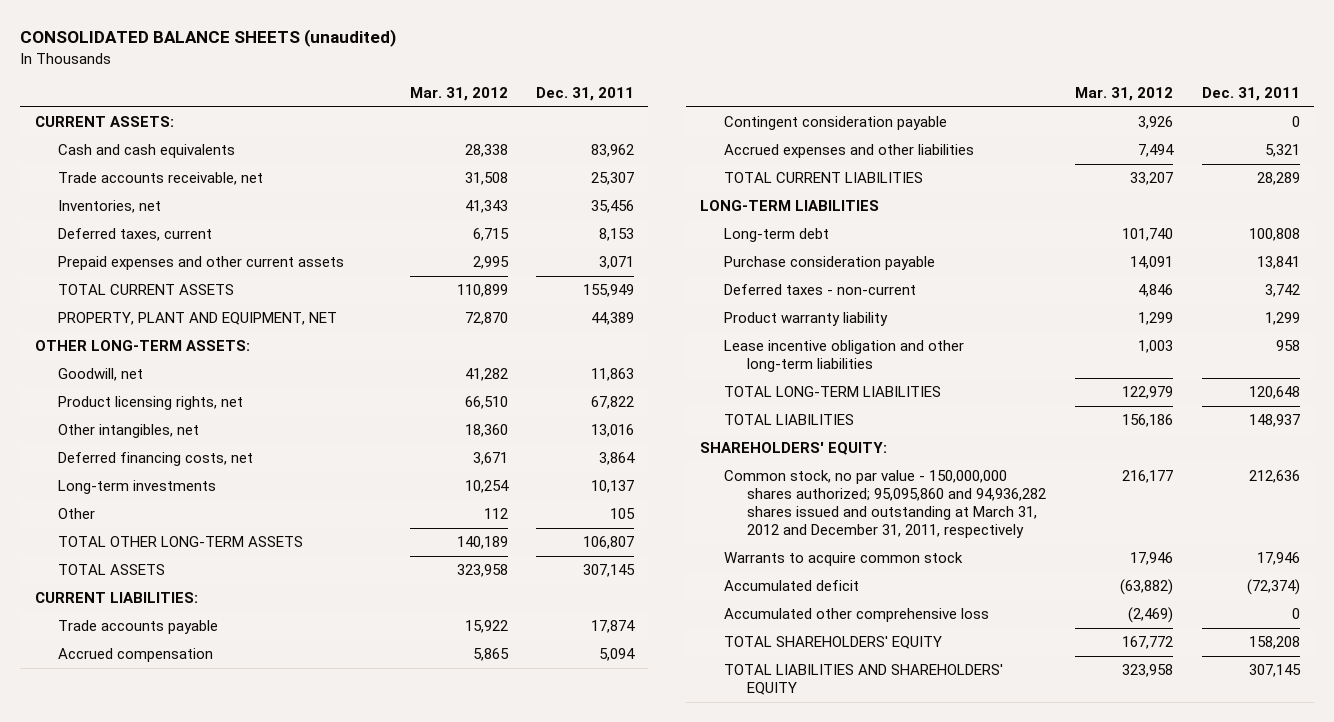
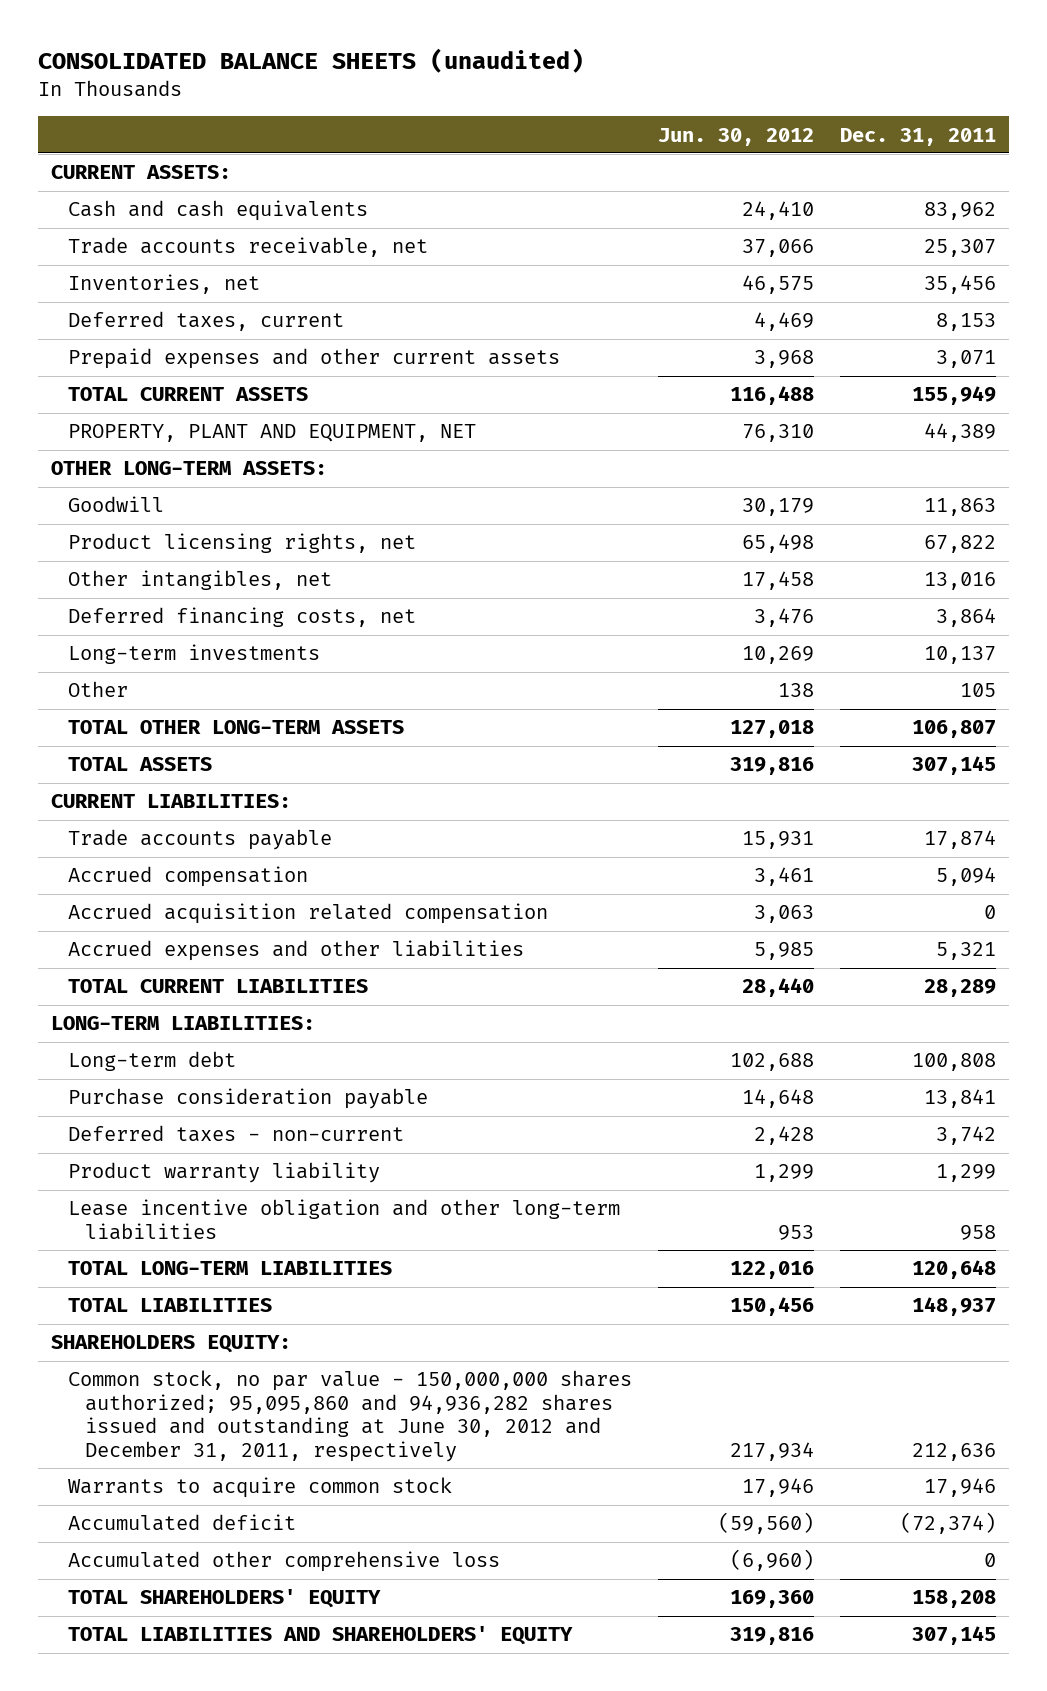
[409,87,508,102] Mar. 31, 2012 -> none
none -> [657,127,814,146] Jun. 30, 2012
[58,368,144,382] Goodwill, net -> [67,496,164,513] Goodwill
[723,116,947,131] Contingent consideration payable -> none
none -> [67,903,548,925] Accrued acquisition related compensation
[700,200,880,212] LONG-TERM LIABILITIES -> [50,1016,315,1031] LONG-TERM LIABILITIES:
[700,442,888,456] SHAREHOLDERS' EQUITY: -> [50,1335,291,1354] SHAREHOLDERS EQUITY:
[723,470,1047,539] Common stock, no par value - 150,000,000 shares authorized; 95,095,860 and 94,936,282 shares issued and outstanding at March 31, 2012 and December 31, 2011, respectively -> [67,1370,632,1462] Common stock, no par value - 150,000,000 shares authorized; 95,095,860 and 94,936,282 shares issued and outstanding at June 30, 2012 and December 31, 2011, respectively

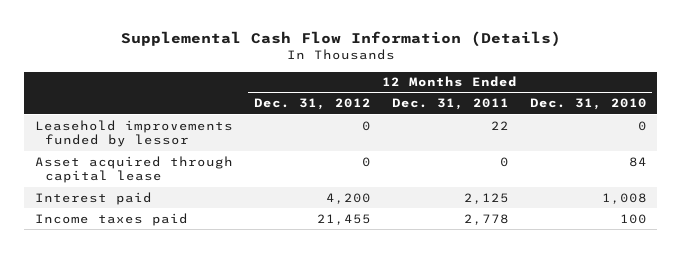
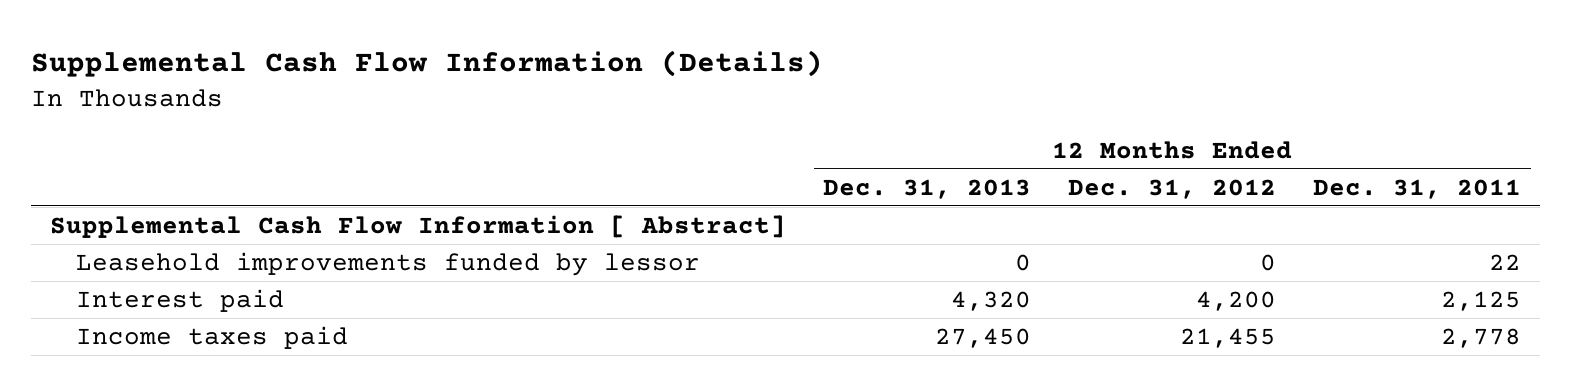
[529,98,647,111] Dec. 31, 2010 -> none
none -> [822,178,1031,199] Dec. 31, 2013
none -> [49,214,786,238] Supplemental Cash Flow Information [ Abstract]
[34,155,233,184] Asset acquired through capital lease -> none

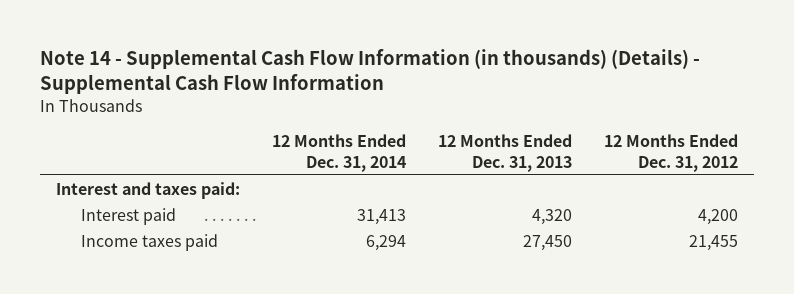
[30,50,823,78] Supplemental Cash Flow Information (Details) -> [39,49,700,95] Note 14 - Supplemental Cash Flow Information (in thousands) (Details) - Supplemental Cash Flow Information
[1313,178,1522,199] Dec. 31, 2011 -> none
none -> [271,134,406,172] 12 Months Ended Dec. 31, 2014
[49,214,786,238] Supplemental Cash Flow Information [ Abstract] -> none
[76,251,701,276] Leasehold improvements funded by lessor -> none
none -> [55,181,240,199] Interest and taxes paid:

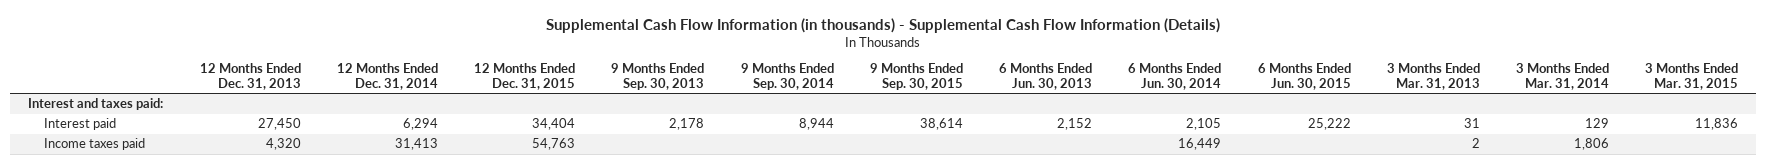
[39,49,700,95] Note 14 - Supplemental Cash Flow Information (in thousands) (Details) - Supplemental Cash Flow Information -> [546,17,1221,33] Supplemental Cash Flow Information (in thousands) - Supplemental Cash Flow Information (Details)
[604,134,739,172] 12 Months Ended Dec. 31, 2012 -> none
none -> [474,63,576,90] 12 Months Ended Dec. 31, 2015
none -> [611,63,705,90] 9 Months Ended Sep. 30, 2013
none -> [740,63,834,90] 9 Months Ended Sep. 30, 2014
none -> [869,63,963,90] 9 Months Ended Sep. 30, 2015
none -> [999,63,1093,90] 6 Months Ended Jun. 30, 2013
none -> [1128,63,1222,90] 6 Months Ended Jun. 30, 2014
none -> [1257,63,1351,90] 6 Months Ended Jun. 30, 2015
none -> [1386,63,1480,90] 3 Months Ended Mar. 31, 2013
none -> [1516,63,1610,90] 3 Months Ended Mar. 31, 2014
none -> [1645,63,1739,90] 3 Months Ended Mar. 31, 2015
[356,208,406,225] 31,413 -> [402,118,438,131] 6,294
[531,208,572,225] 4,320 -> [257,118,301,131] 27,450
[365,234,406,251] 6,294 -> [394,138,438,151] 31,413
[522,234,572,251] 27,450 -> [265,138,301,151] 4,320

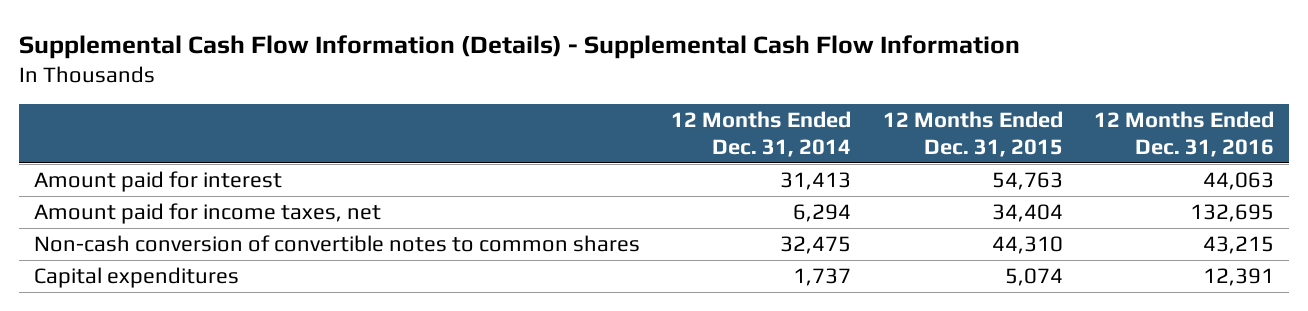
[546,17,1221,33] Supplemental Cash Flow Information (in thousands) - Supplemental Cash Flow Information (Details) -> [18,34,1020,59] Supplemental Cash Flow Information (Details) - Supplemental Cash Flow Information
[199,63,301,90] 12 Months Ended Dec. 31, 2013 -> none
[611,63,705,90] 9 Months Ended Sep. 30, 2013 -> none
[740,63,834,90] 9 Months Ended Sep. 30, 2014 -> none
[869,63,963,90] 9 Months Ended Sep. 30, 2015 -> none
[999,63,1093,90] 6 Months Ended Jun. 30, 2013 -> none
[1128,63,1222,90] 6 Months Ended Jun. 30, 2014 -> none
[1257,63,1351,90] 6 Months Ended Jun. 30, 2015 -> none
[1386,63,1480,90] 3 Months Ended Mar. 31, 2013 -> none
[1516,63,1610,90] 3 Months Ended Mar. 31, 2014 -> none
[1645,63,1739,90] 3 Months Ended Mar. 31, 2015 -> none
none -> [1093,111,1274,157] 12 Months Ended Dec. 31, 2016
[28,98,164,111] Interest and taxes paid: -> none
[44,118,117,131] Interest paid -> [34,171,283,193] Amount paid for interest
[402,118,438,131] 6,294 -> [780,172,852,191] 31,413
[532,118,576,131] 34,404 -> [991,172,1063,191] 54,763
[44,138,146,151] Income taxes paid -> [34,203,382,225] Amount paid for income taxes, net
[394,138,438,151] 31,413 -> [793,204,852,223] 6,294
[532,138,576,151] 54,763 -> [991,204,1063,223] 34,404
none -> [34,235,641,253] Non-cash conversion of convertible notes to common shares
none -> [34,267,240,289] Capital expenditures

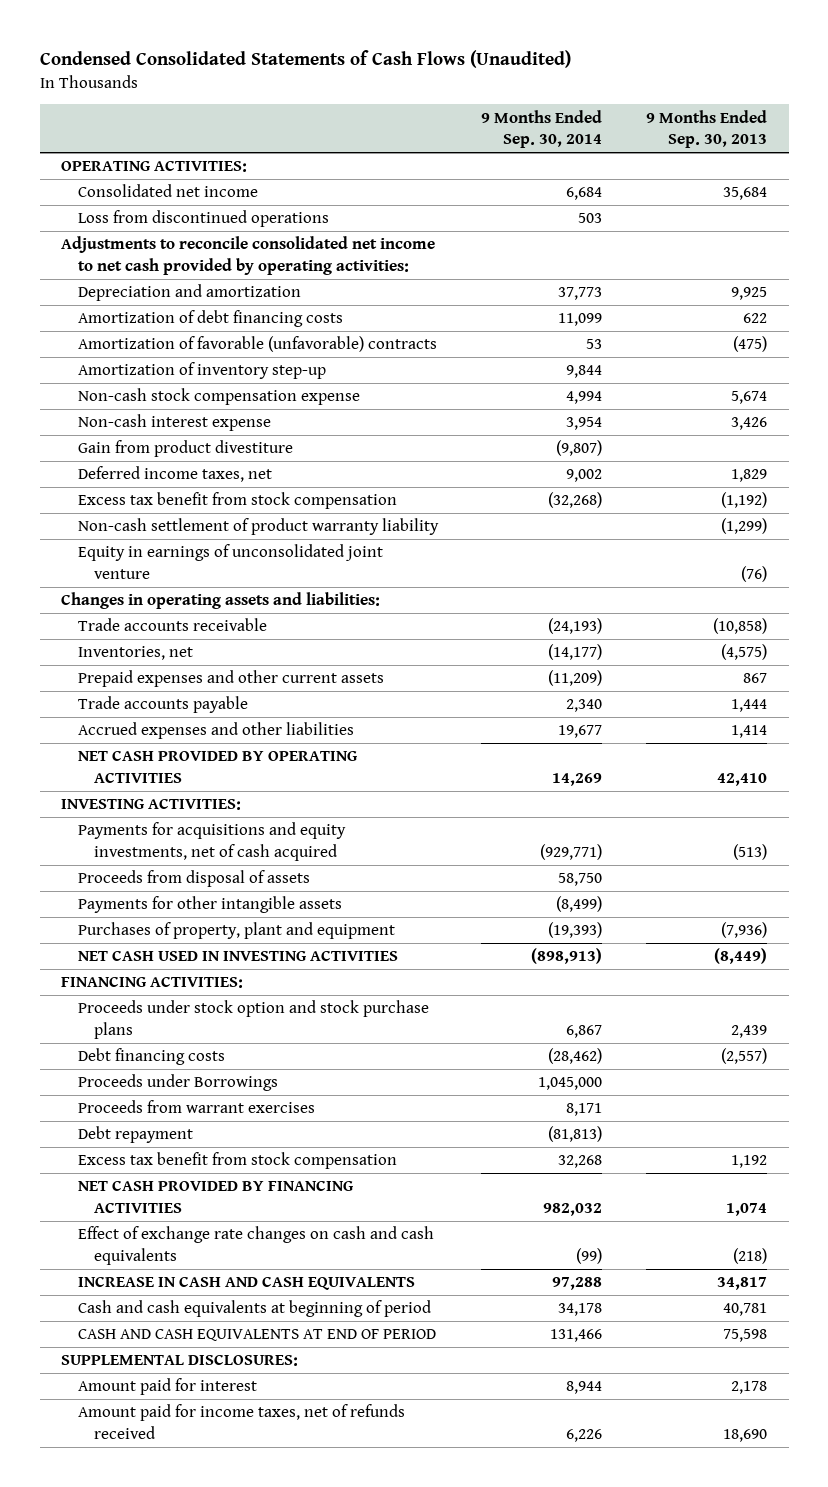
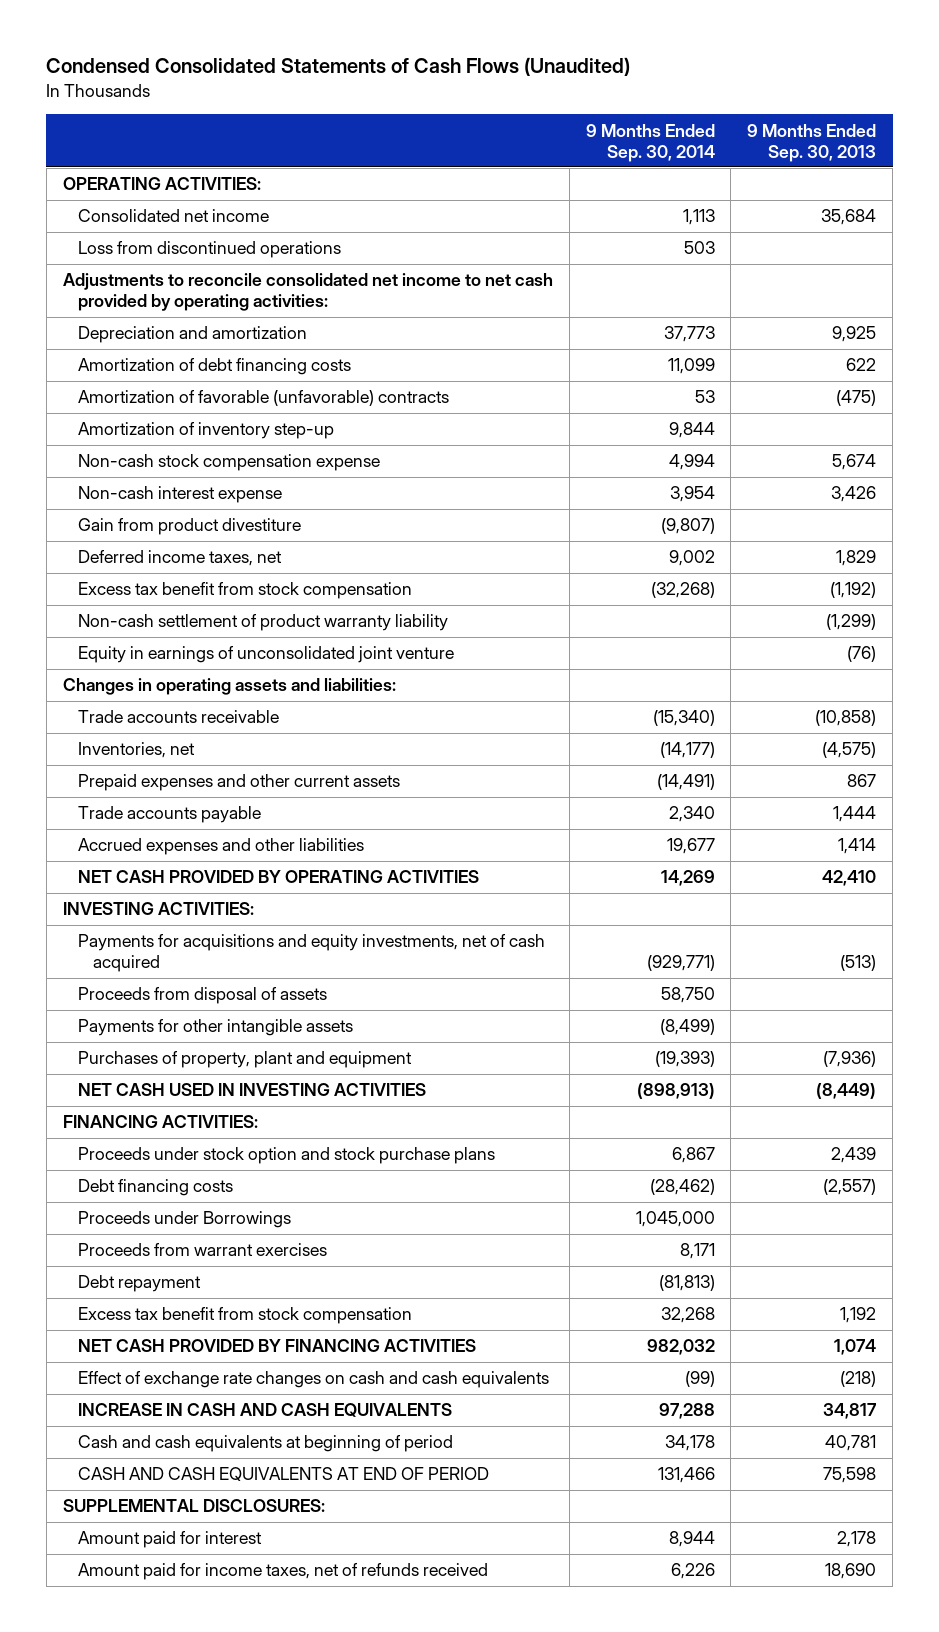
[566,187,603,201] 6,684 -> [682,209,715,226] 1,113
[548,618,603,635] (24,193) -> [652,710,715,727] (15,340)
[548,670,603,687] (11,209) -> [656,774,715,791] (14,491)

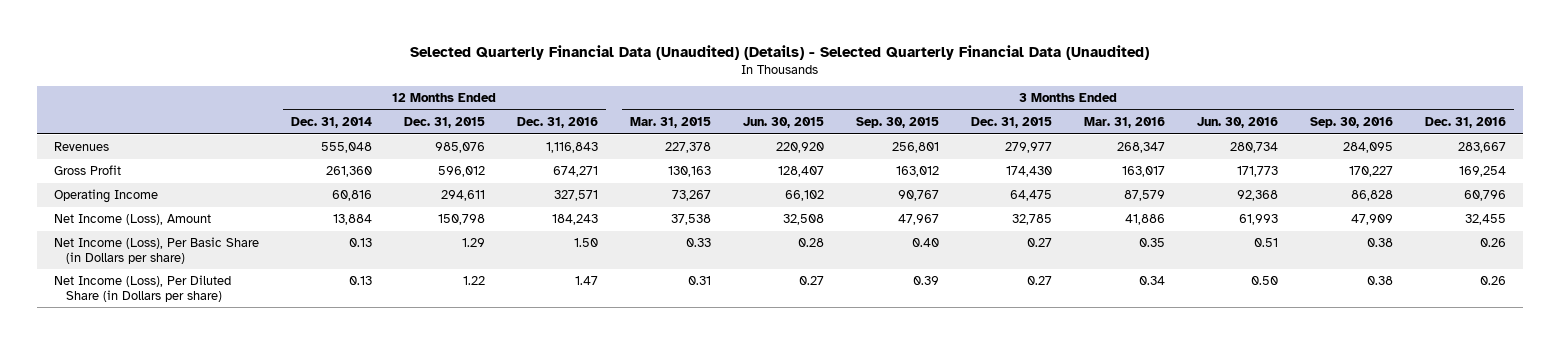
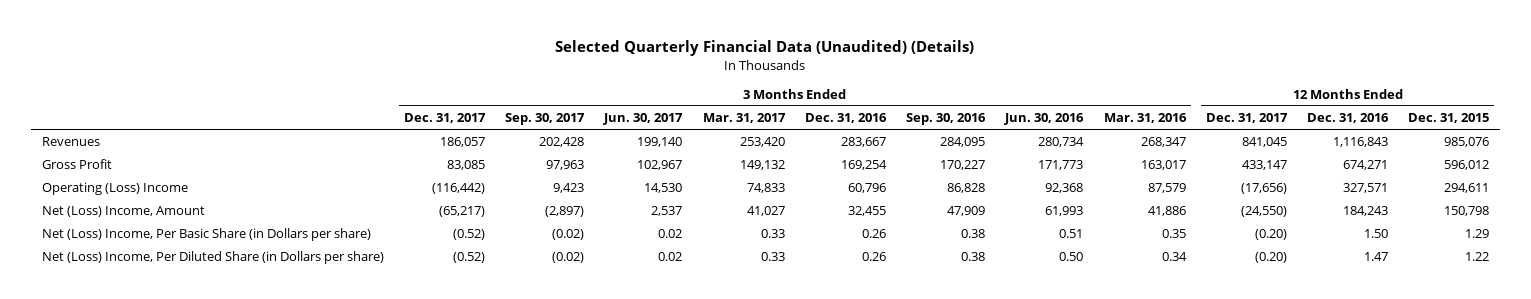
[409,44,1149,60] Selected Quarterly Financial Data (Unaudited) (Details) - Selected Quarterly Financial Data (Unaudited) -> [555,39,975,56] Selected Quarterly Financial Data (Unaudited) (Details)
[290,116,372,128] Dec. 31, 2014 -> none
[629,116,711,128] Mar. 31, 2015 -> none
[742,116,824,128] Jun. 30, 2015 -> none
[856,116,940,128] Sep. 30, 2015 -> none
[971,116,1053,128] Dec. 31, 2015 -> none
none -> [403,113,486,124] Dec. 31, 2017
none -> [505,113,586,126] Sep. 30, 2017
none -> [603,113,684,126] Jun. 30, 2017
none -> [702,113,786,124] Mar. 31, 2017
none -> [1205,113,1288,124] Dec. 31, 2017
[53,189,158,204] Operating Income -> [41,182,188,196] Operating (Loss) Income
[53,214,211,226] Net Income (Loss), Amount -> [41,206,205,218] Net (Loss) Income, Amount
[53,237,259,264] Net Income (Loss), Per Basic Share (in Dollars per share) -> [41,228,371,242] Net (Loss) Income, Per Basic Share (in Dollars per share)
[53,275,231,302] Net Income (Loss), Per Diluted Share (in Dollars per share) -> [41,251,384,265] Net (Loss) Income, Per Diluted Share (in Dollars per share)

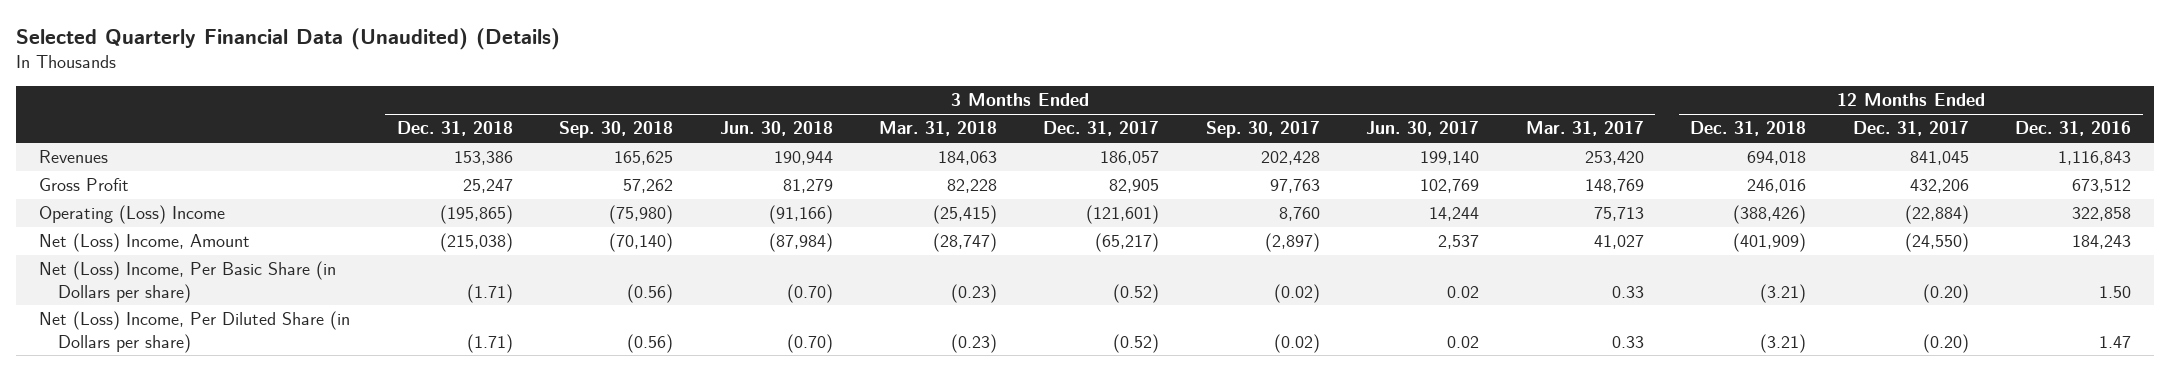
[804,113,887,124] Dec. 31, 2016 -> none
[906,113,987,126] Sep. 30, 2016 -> none
[1004,113,1085,126] Jun. 30, 2016 -> none
[1103,113,1187,124] Mar. 31, 2016 -> none
[1408,113,1490,124] Dec. 31, 2015 -> none
none -> [396,121,513,137] Dec. 31, 2018
none -> [559,121,674,139] Sep. 30, 2018
none -> [719,121,833,137] Jun. 30, 2018
none -> [878,121,997,137] Mar. 31, 2018
none -> [1690,121,1807,137] Dec. 31, 2018
[446,160,485,171] 83,085 -> [1109,179,1160,194] 82,905
[546,160,585,171] 97,963 -> [1269,179,1320,194] 97,763
[637,160,683,171] 102,967 -> [1420,179,1480,194] 102,769
[739,160,785,171] 149,132 -> [1584,179,1644,194] 148,769
[1241,160,1287,171] 433,147 -> [1909,179,1969,194] 432,206
[1343,160,1389,171] 674,271 -> [2071,179,2131,194] 673,512
[431,183,485,195] (116,442) -> [1086,205,1160,225] (121,601)
[553,183,585,194] 9,423 -> [1278,207,1320,222] 8,760
[644,183,683,194] 14,530 -> [1429,207,1480,222] 14,244
[746,183,785,194] 74,833 -> [1593,207,1644,222] 75,713
[1240,183,1287,195] (17,656) -> [1904,205,1969,225] (22,884)
[1343,183,1389,194] 327,571 -> [2071,207,2131,222] 322,858

